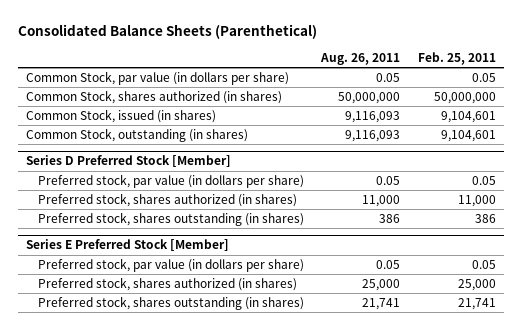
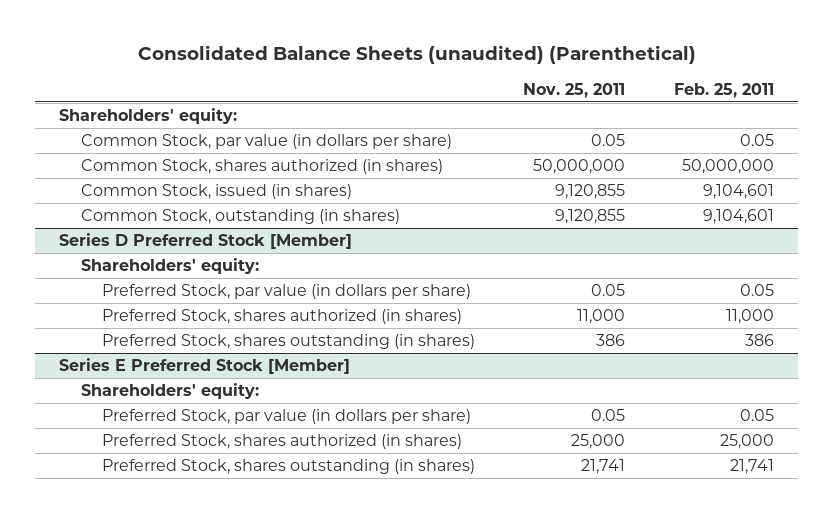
[17,24,317,40] Consolidated Balance Sheets (Parenthetical) -> [137,45,696,65] Consolidated Balance Sheets (unaudited) (Parenthetical)
[320,52,401,65] Aug. 26, 2011 -> none
none -> [523,82,626,98] Nov. 25, 2011
none -> [59,108,238,125] Shareholders' equity:
none -> [80,258,259,275] Shareholders' equity:
[38,173,305,188] Preferred stock, par value (in dollars per share) -> [102,284,472,300] Preferred Stock, par value (in dollars per share)
[38,192,298,207] Preferred stock, shares authorized (in shares) -> [102,309,463,325] Preferred Stock, shares authorized (in shares)
[38,211,305,226] Preferred stock, shares outstanding (in shares) -> [102,334,476,350] Preferred Stock, shares outstanding (in shares)
none -> [80,383,259,400] Shareholders' equity:
[38,257,305,272] Preferred stock, par value (in dollars per share) -> [102,409,472,425] Preferred Stock, par value (in dollars per share)
[38,276,298,291] Preferred stock, shares authorized (in shares) -> [102,434,463,450] Preferred Stock, shares authorized (in shares)
[38,295,305,310] Preferred stock, shares outstanding (in shares) -> [102,459,476,475] Preferred Stock, shares outstanding (in shares)

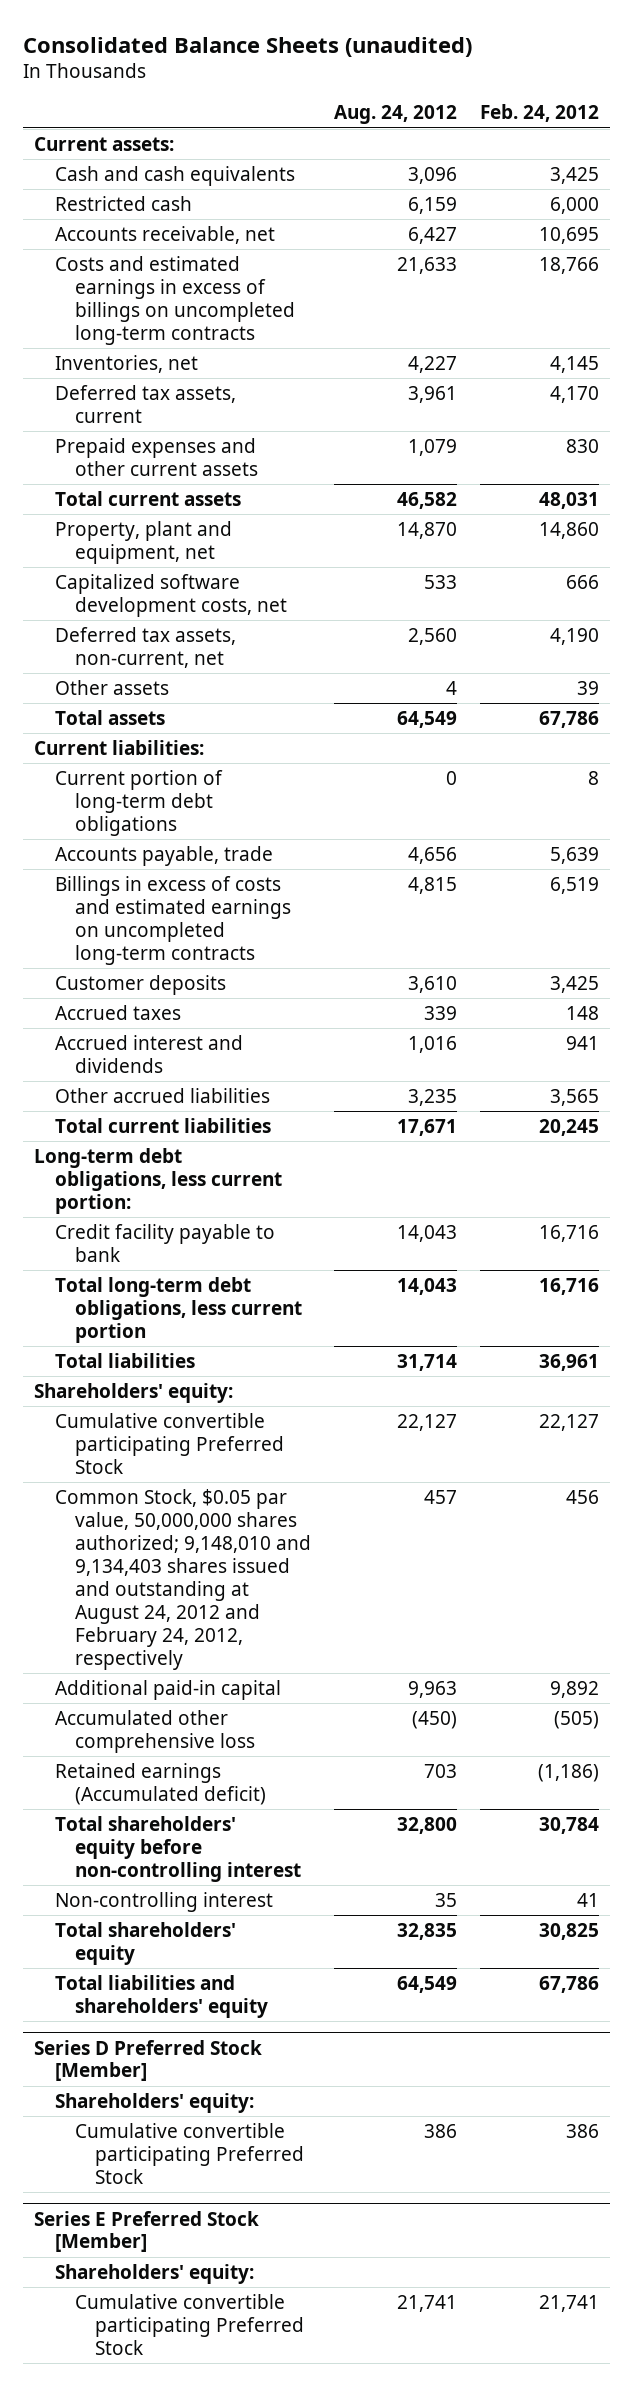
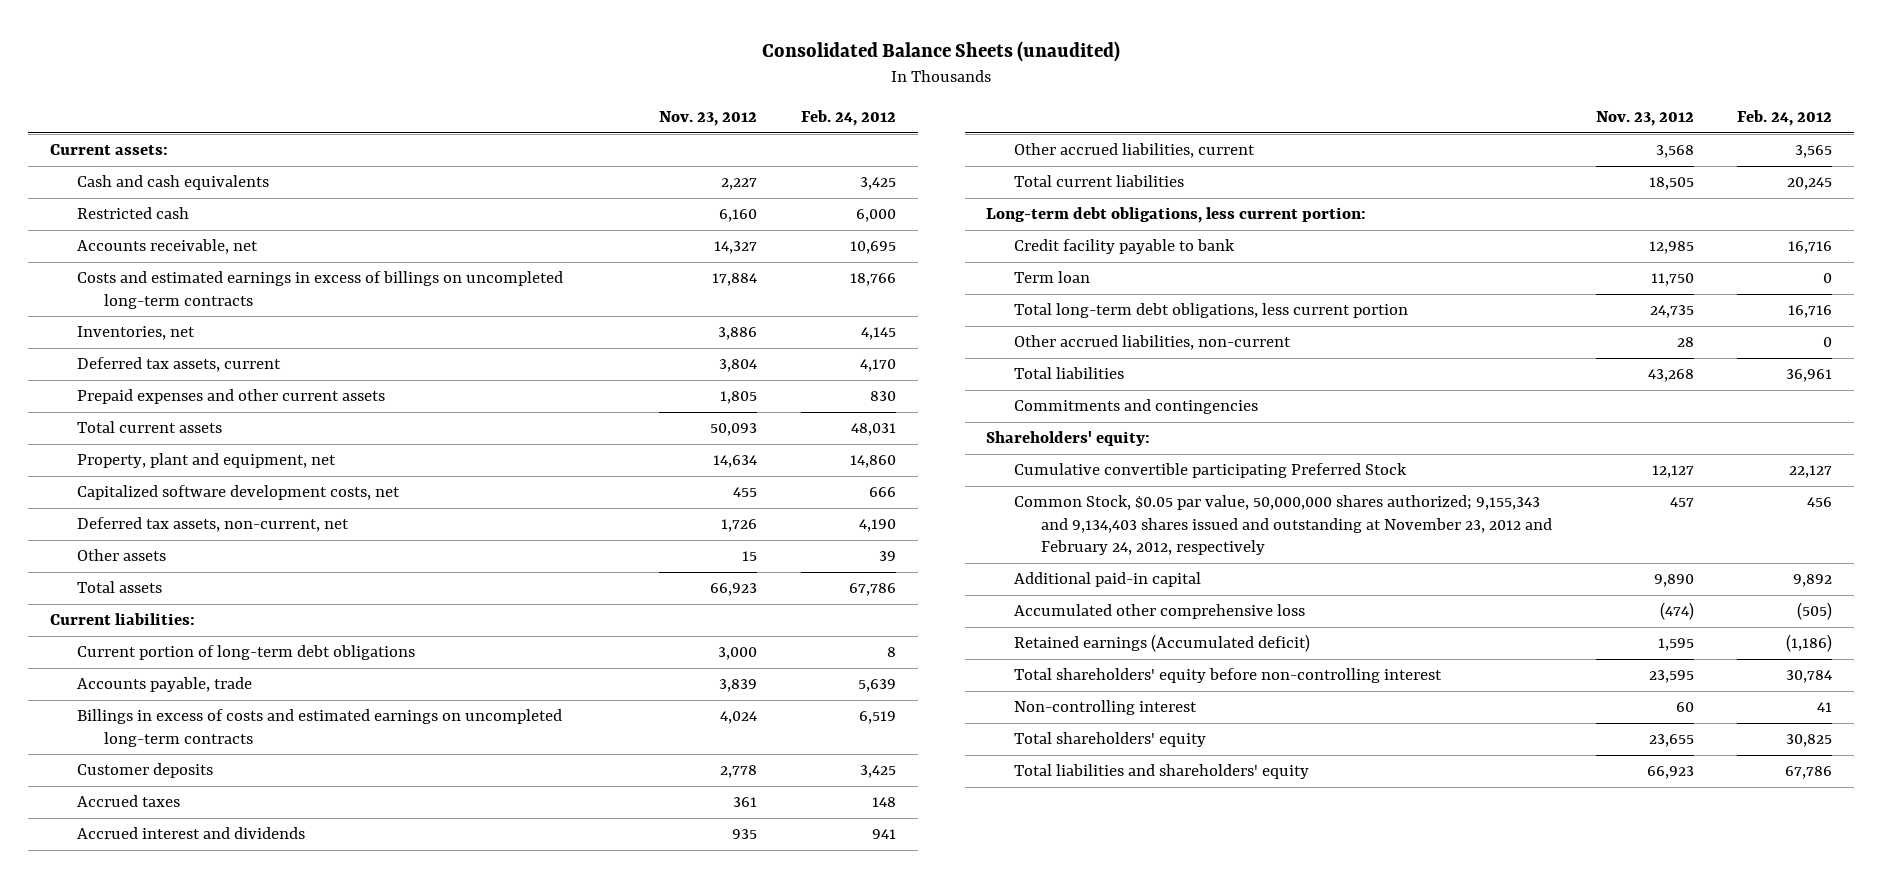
[333,105,457,125] Aug. 24, 2012 -> none
none -> [659,111,758,127] Nov. 23, 2012
[54,1088,270,1104] Other accrued liabilities -> [1013,143,1255,159] Other accrued liabilities, current
none -> [1013,271,1090,284] Term loan
none -> [1013,335,1291,351] Other accrued liabilities, non-current
none -> [1013,399,1258,415] Commitments and contingencies
[54,1489,311,1670] Common Stock, $0.05 par value, 50,000,000 shares authorized; 9,148,010 and 9,134,403 shares issued and outstanding at August 24, 2012 and February 24, 2012, respectively -> [1013,495,1552,556] Common Stock, $0.05 par value, 50,000,000 shares authorized; 9,155,343 and 9,134,403 shares issued and outstanding at November 23, 2012 and February 24, 2012, respectively
[34,2039,263,2082] Series D Preferred Stock [Member] -> none
[54,2093,254,2114] Shareholders' equity: -> none
[74,2123,305,2184] Cumulative convertible participating Preferred Stock -> none
[34,2210,260,2253] Series E Preferred Stock [Member] -> none
[54,2264,254,2285] Shareholders' equity: -> none
[74,2294,305,2355] Cumulative convertible participating Preferred Stock -> none

